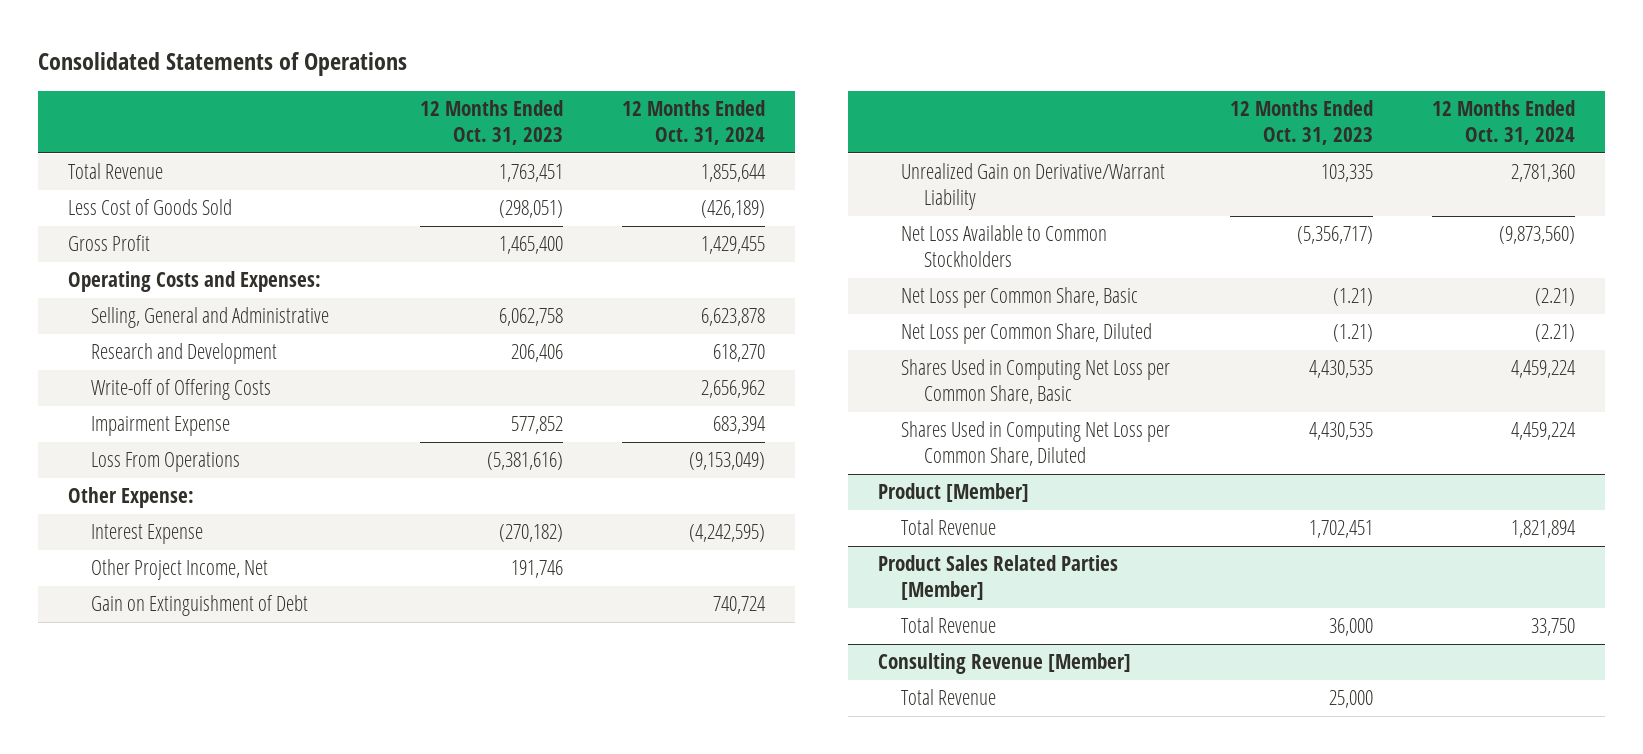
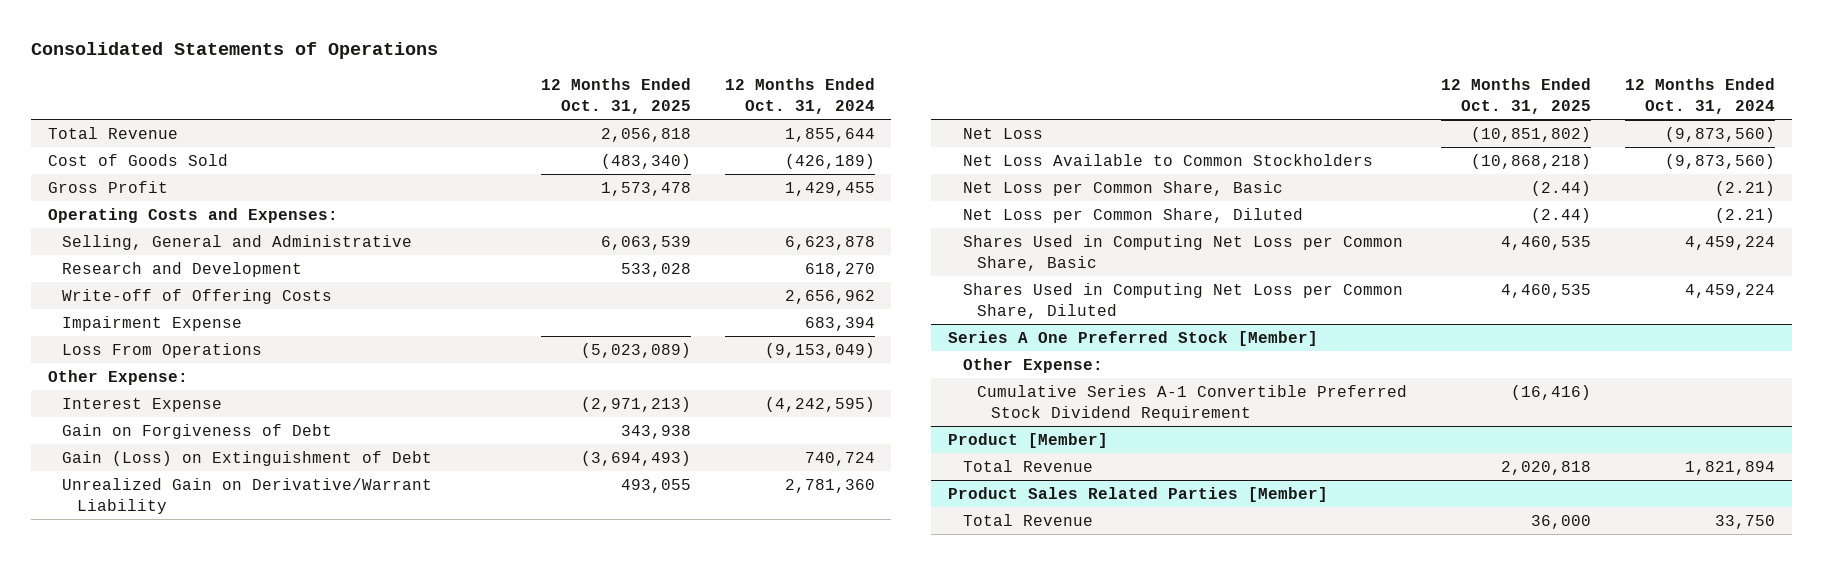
[419,100,563,146] 12 Months Ended Oct. 31, 2023 -> none
none -> [540,78,691,114] 12 Months Ended Oct. 31, 2025
[67,199,232,216] Less Cost of Goods Sold -> [47,153,228,166] Cost of Goods Sold
[90,559,268,581] Other Project Income, Net -> none
none -> [62,423,333,439] Gain on Forgiveness of Debt
[90,595,308,617] Gain on Extinguishment of Debt -> [62,450,433,466] Gain (Loss) on Extinguishment of Debt
none -> [962,127,1043,139] Net Loss
none -> [948,330,1319,346] Series A One Preferred Stock [Member]
none -> [962,357,1103,373] Other Expense:
none -> [977,384,1408,421] Cumulative Series A-1 Convertible Preferred Stock Dividend Requirement
[877,653,1131,675] Consulting Revenue [Member] -> none
[900,689,996,706] Total Revenue -> none

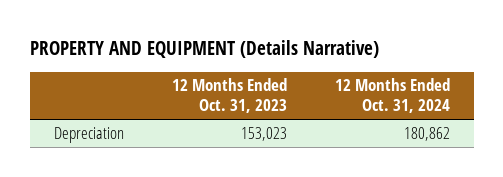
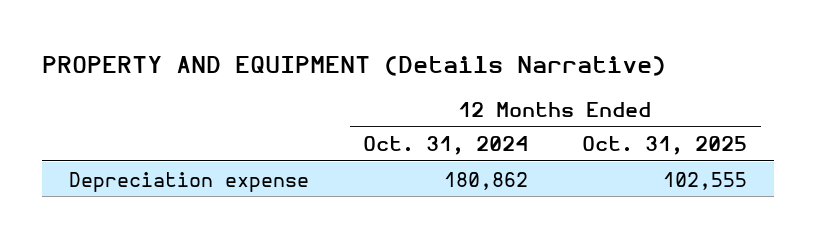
[171,78,287,114] 12 Months Ended Oct. 31, 2023 -> none
none -> [582,136,748,156] Oct. 31, 2025
[53,127,124,144] Depreciation -> [69,171,310,192] Depreciation expense

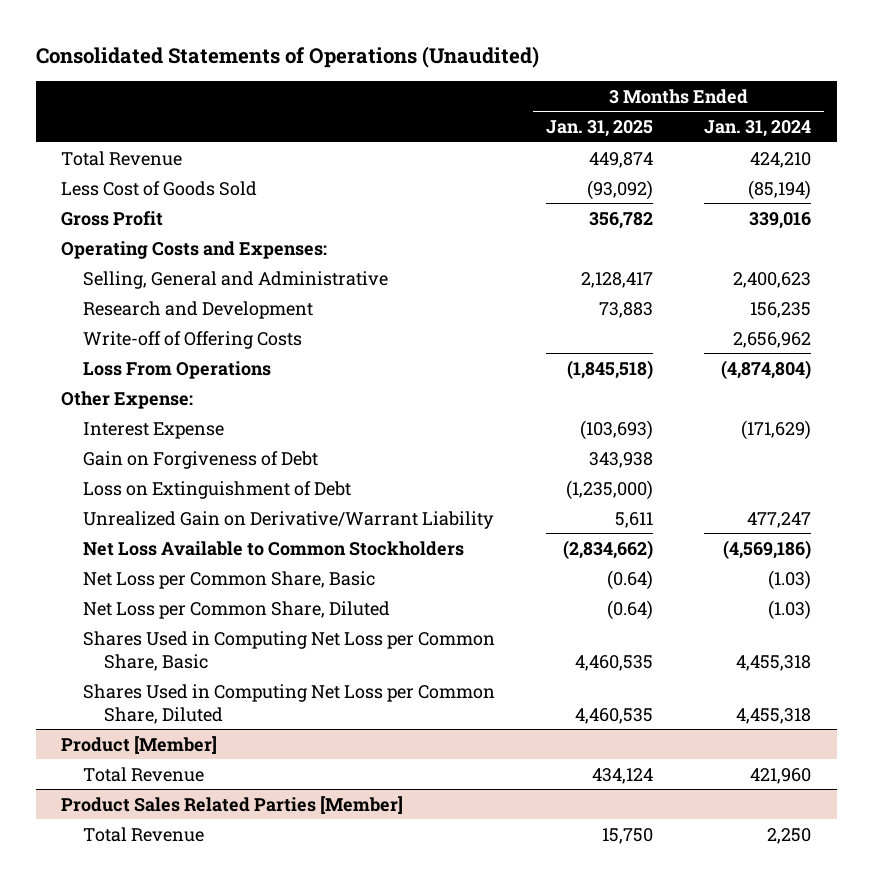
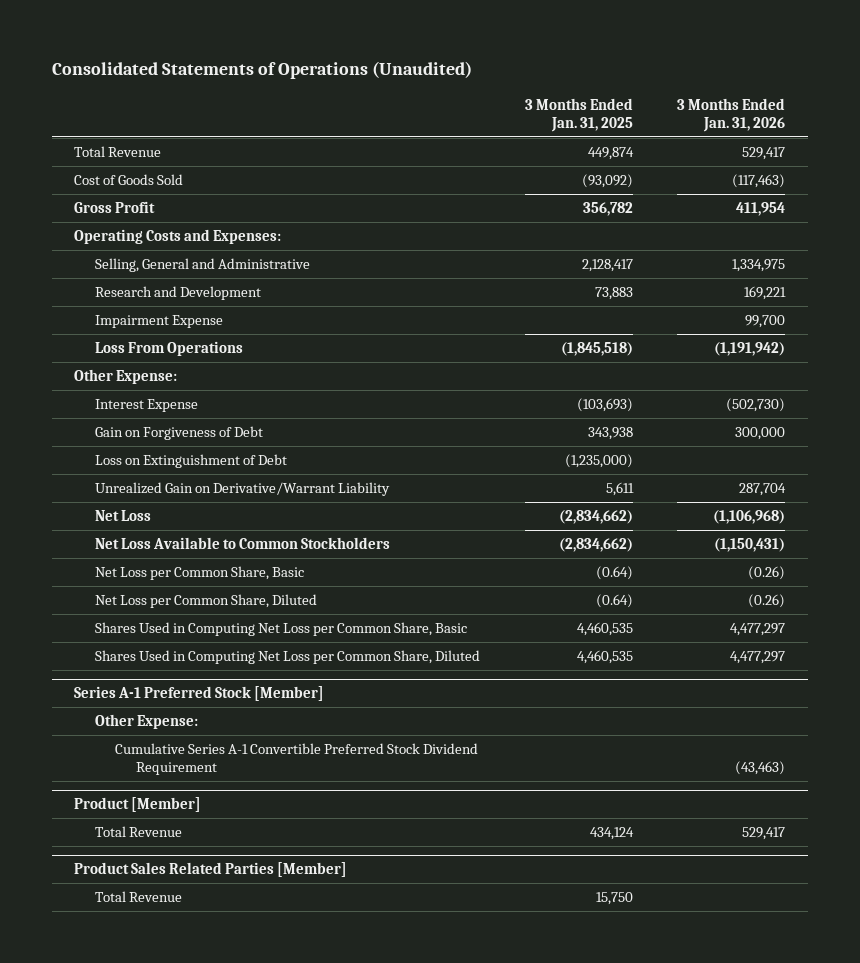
[704,120,812,138] Jan. 31, 2024 -> none
none -> [677,97,786,132] 3 Months Ended Jan. 31, 2026
[61,180,258,196] Less Cost of Goods Sold -> [74,174,184,186] Cost of Goods Sold
[82,330,302,349] Write-off of Offering Costs -> none
none -> [94,315,223,329] Impairment Expense
none -> [94,510,151,522] Net Loss
none -> [74,686,325,702] Series A-1 Preferred Stock [Member]
none -> [94,714,198,730] Other Expense:
none -> [115,743,479,776] Cumulative Series A-1 Convertible Preferred Stock Dividend Requirement

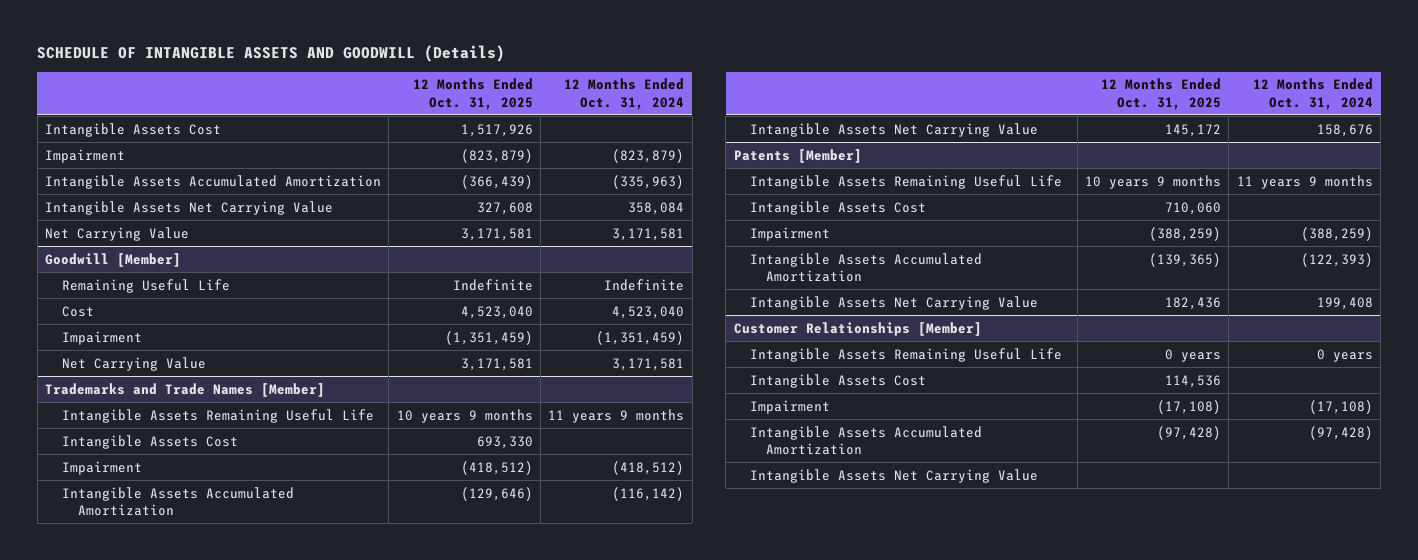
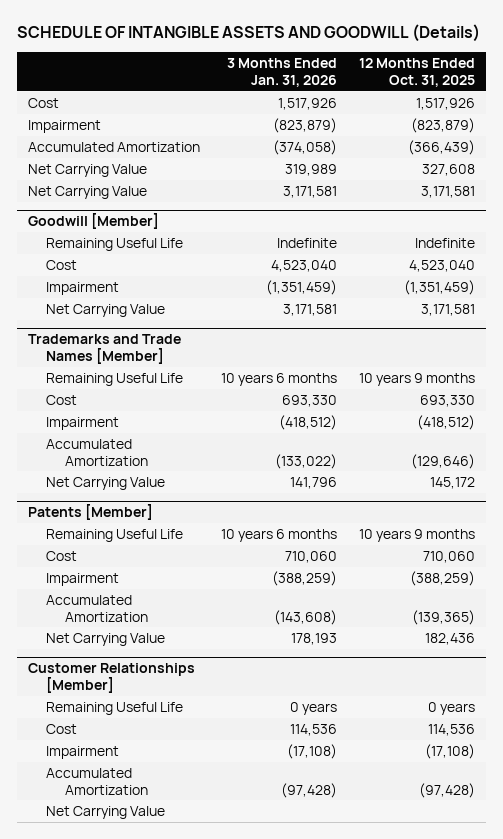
[564,78,685,110] 12 Months Ended Oct. 31, 2024 -> none
none -> [227,58,338,88] 3 Months Ended Jan. 31, 2026
[45,122,222,137] Intangible Assets Cost -> [27,97,59,108] Cost
[45,174,382,189] Intangible Assets Accumulated Amortization -> [27,141,200,152] Accumulated Amortization
[45,200,334,215] Intangible Assets Net Carrying Value -> [27,163,147,177] Net Carrying Value
[61,408,374,423] Intangible Assets Remaining Useful Life -> [46,372,184,386] Remaining Useful Life
[61,434,238,449] Intangible Assets Cost -> [46,394,78,405] Cost
[61,486,294,516] Intangible Assets Accumulated Amortization -> [46,438,148,466] Accumulated Amortization
[750,122,1039,137] Intangible Assets Net Carrying Value -> [46,476,166,490] Net Carrying Value
[750,174,1063,189] Intangible Assets Remaining Useful Life -> [46,528,184,542] Remaining Useful Life
[750,200,927,215] Intangible Assets Cost -> [46,550,78,561] Cost
[750,252,983,282] Intangible Assets Accumulated Amortization -> [46,594,148,622] Accumulated Amortization
[750,295,1039,310] Intangible Assets Net Carrying Value -> [46,632,166,646] Net Carrying Value
[750,347,1063,362] Intangible Assets Remaining Useful Life -> [46,701,184,715] Remaining Useful Life
[750,373,927,388] Intangible Assets Cost -> [46,723,78,734] Cost
[750,425,983,455] Intangible Assets Accumulated Amortization -> [46,767,148,795] Accumulated Amortization
[750,468,1039,483] Intangible Assets Net Carrying Value -> [46,805,166,819] Net Carrying Value

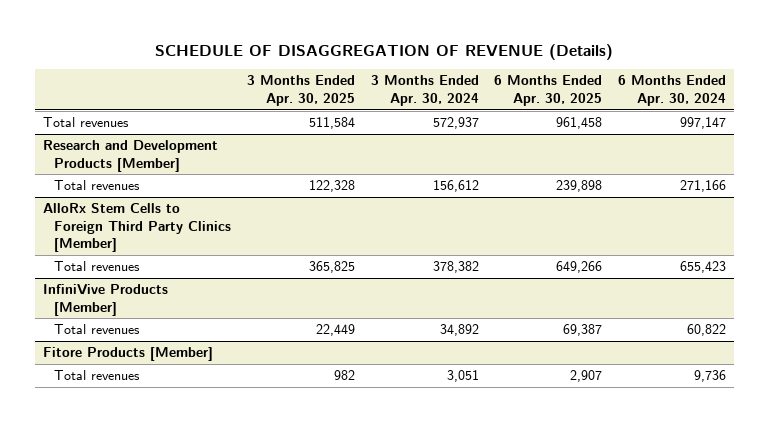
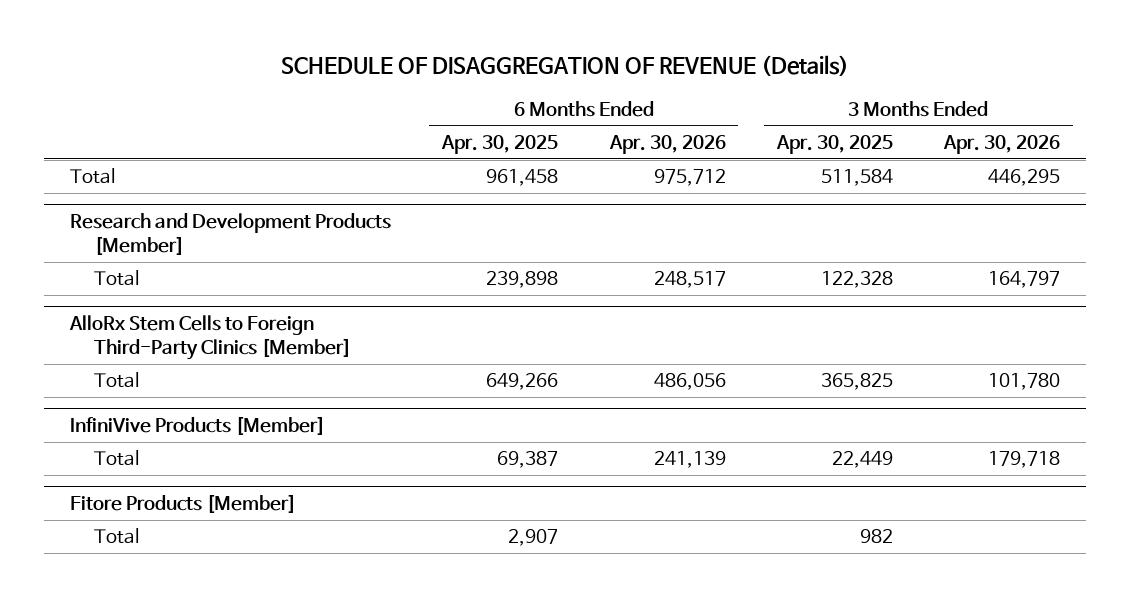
[370,75,479,106] 3 Months Ended Apr. 30, 2024 -> none
[618,75,727,106] 6 Months Ended Apr. 30, 2024 -> none
none -> [608,134,726,154] Apr. 30, 2026
none -> [943,134,1061,154] Apr. 30, 2026
[42,117,129,128] Total revenues -> [70,168,117,185] Total
[53,180,140,191] Total revenues -> [93,270,140,287] Total
[42,203,231,253] AlloRx Stem Cells to Foreign Third Party Clinics [Member] -> [69,315,351,361] AlloRx Stem Cells to Foreign Third-Party Clinics [Member]
[53,261,140,272] Total revenues -> [93,372,140,389] Total
[53,324,140,335] Total revenues -> [93,450,140,467] Total
[53,370,140,381] Total revenues -> [93,528,140,545] Total

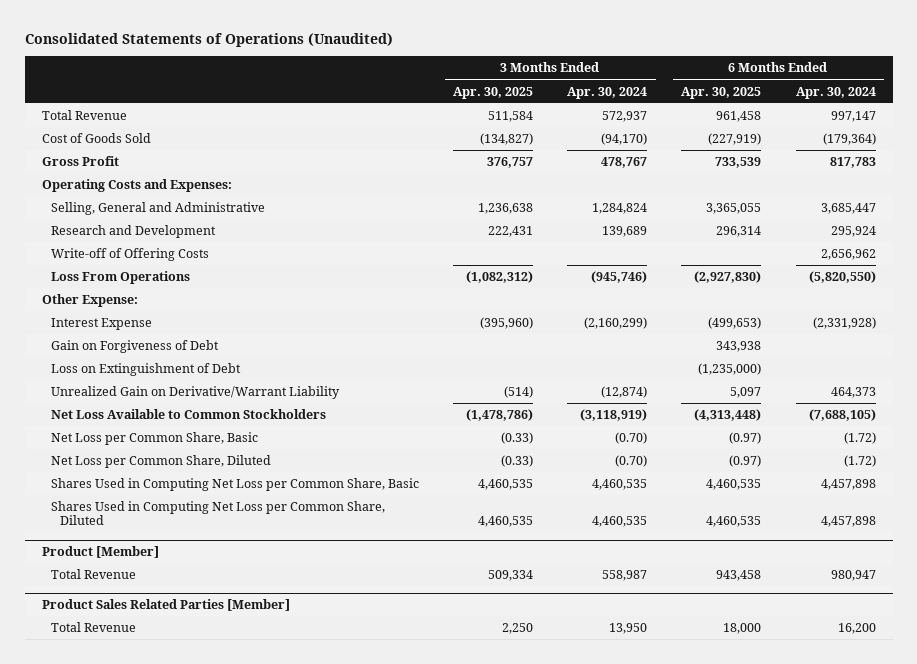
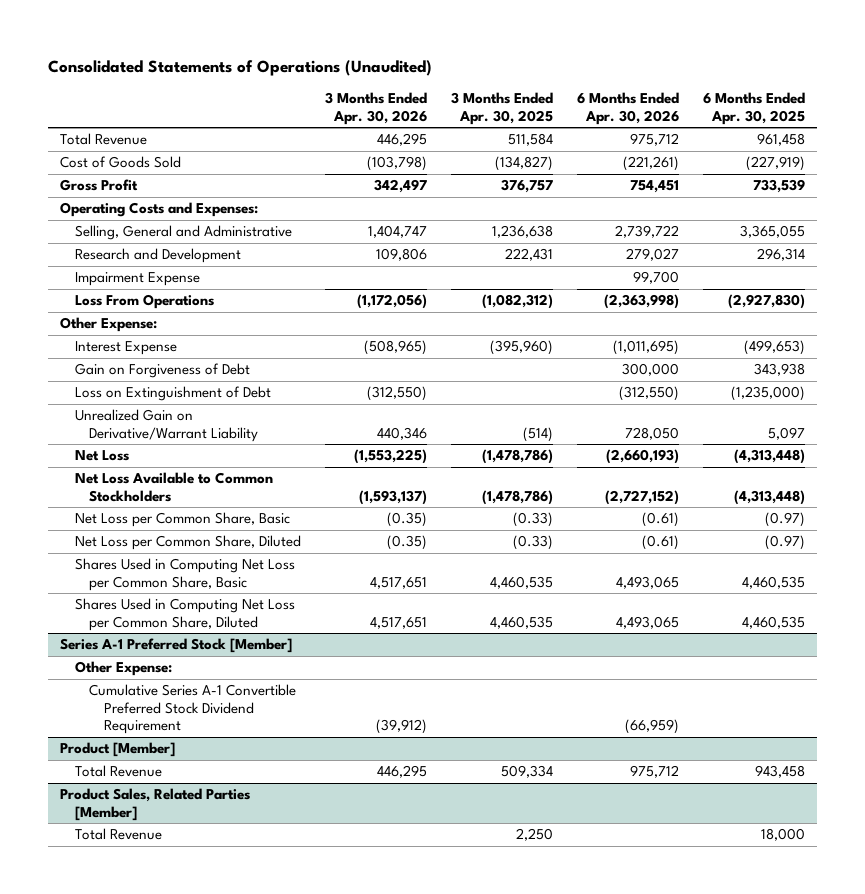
[567,86,648,99] Apr. 30, 2024 -> none
[795,86,876,99] Apr. 30, 2024 -> none
none -> [324,92,427,125] 3 Months Ended Apr. 30, 2026
none -> [576,92,679,125] 6 Months Ended Apr. 30, 2026
[51,248,210,262] Write-off of Offering Costs -> none
none -> [74,272,200,287] Impairment Expense
none -> [74,450,129,462] Net Loss
none -> [60,638,293,654] Series A-1 Preferred Stock [Member]
none -> [74,661,172,677] Other Expense:
none -> [89,684,297,735] Cumulative Series A-1 Convertible Preferred Stock Dividend Requirement
[41,599,290,612] Product Sales Related Parties [Member] -> [60,788,251,821] Product Sales, Related Parties [Member]

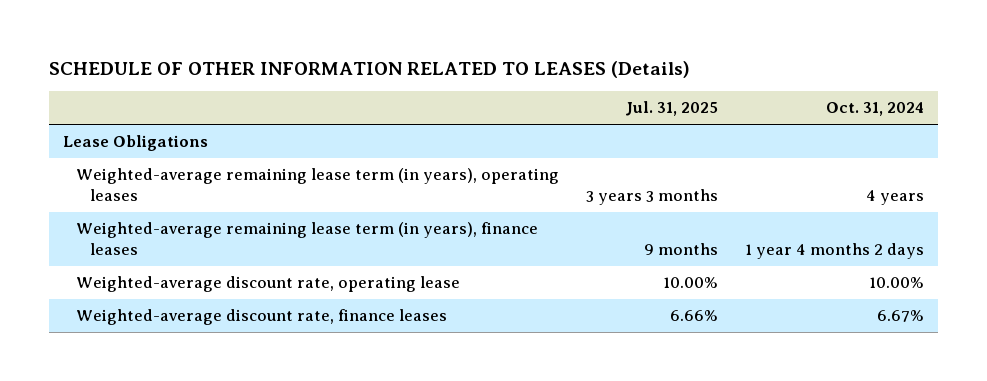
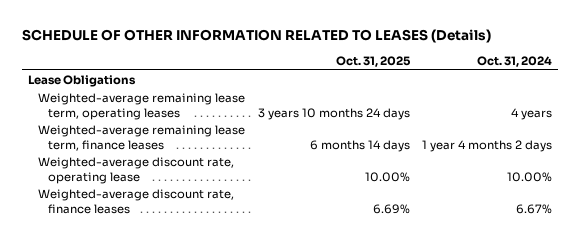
[625,101,719,117] Jul. 31, 2025 -> none
none -> [335,56,411,68] Oct. 31, 2025
[76,168,560,202] Weighted-average remaining lease term (in years), operating leases -> [38,93,246,120] Weighted-average remaining lease term, operating leases
[76,222,539,256] Weighted-average remaining lease term (in years), finance leases -> [38,125,246,151] Weighted-average remaining lease term, finance leases

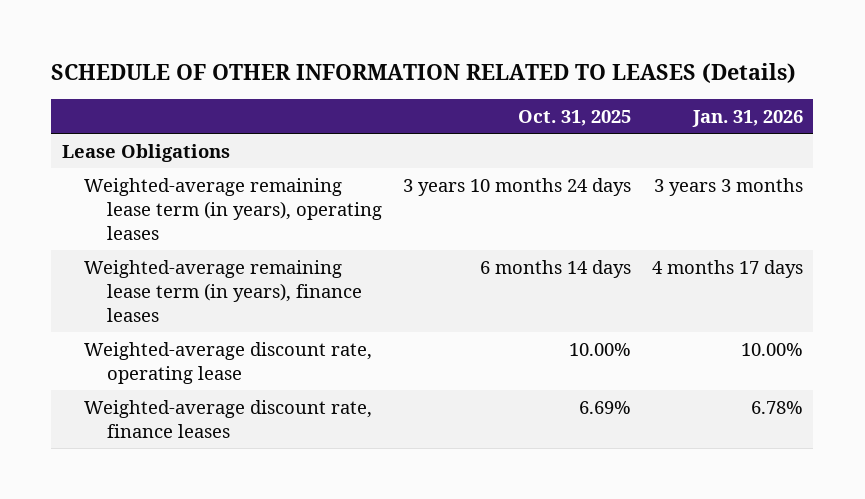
[476,56,552,68] Oct. 31, 2024 -> none
none -> [691,109,803,127] Jan. 31, 2026
[38,93,246,120] Weighted-average remaining lease term, operating leases -> [84,177,382,241] Weighted-average remaining lease term (in years), operating leases
[38,125,246,151] Weighted-average remaining lease term, finance leases -> [84,259,362,323] Weighted-average remaining lease term (in years), finance leases

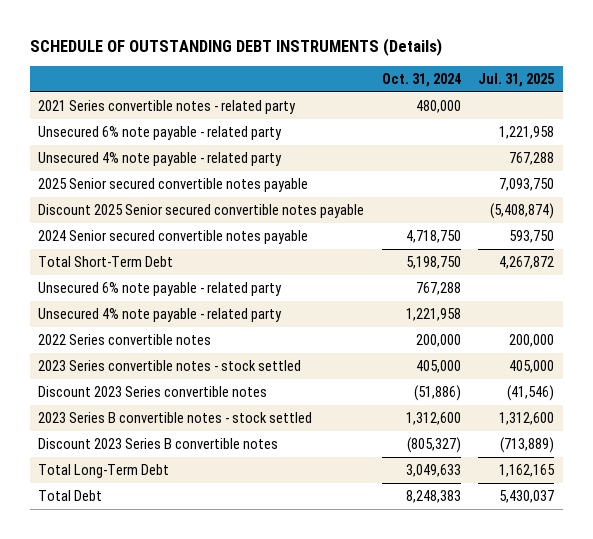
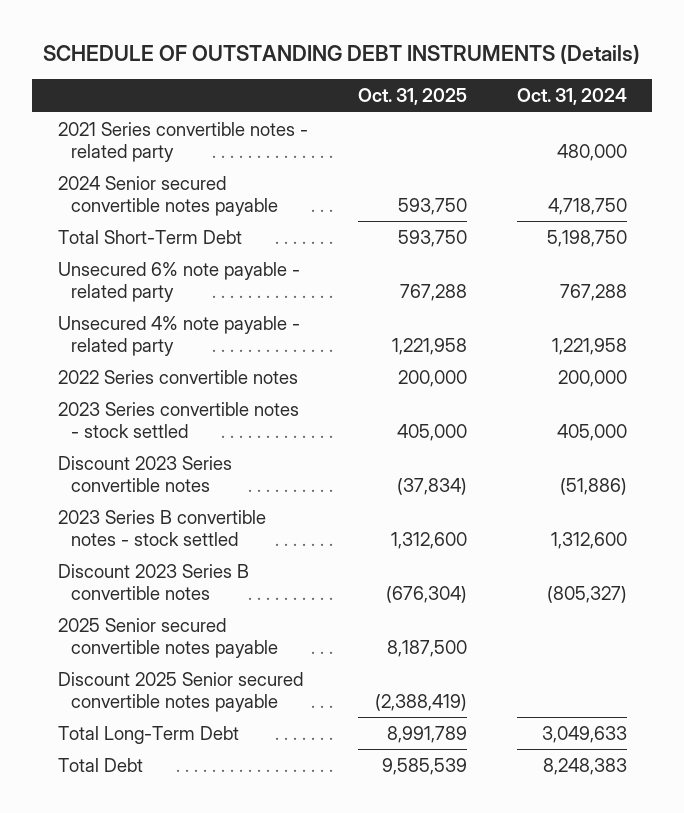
[478,73,556,88] Jul. 31, 2025 -> none
none -> [357,88,467,106] Oct. 31, 2025
[38,125,283,140] Unsecured 6% note payable - related party -> none
[38,151,283,166] Unsecured 4% note payable - related party -> none
[38,177,309,192] 2025 Senior secured convertible notes payable -> [57,617,278,658] 2025 Senior secured convertible notes payable
[38,203,365,218] Discount 2025 Senior secured convertible notes payable -> [57,671,303,712] Discount 2025 Senior secured convertible notes payable

